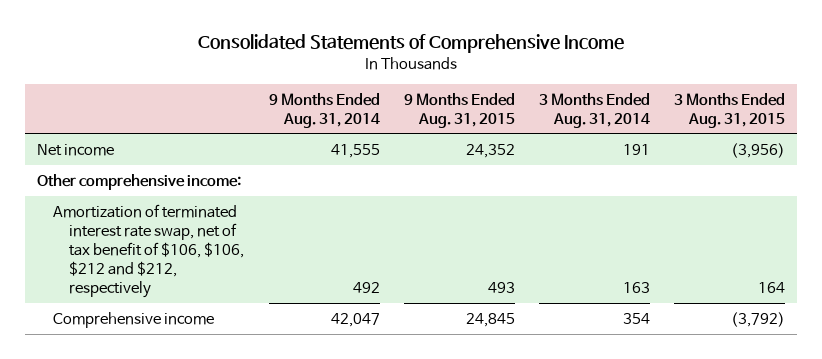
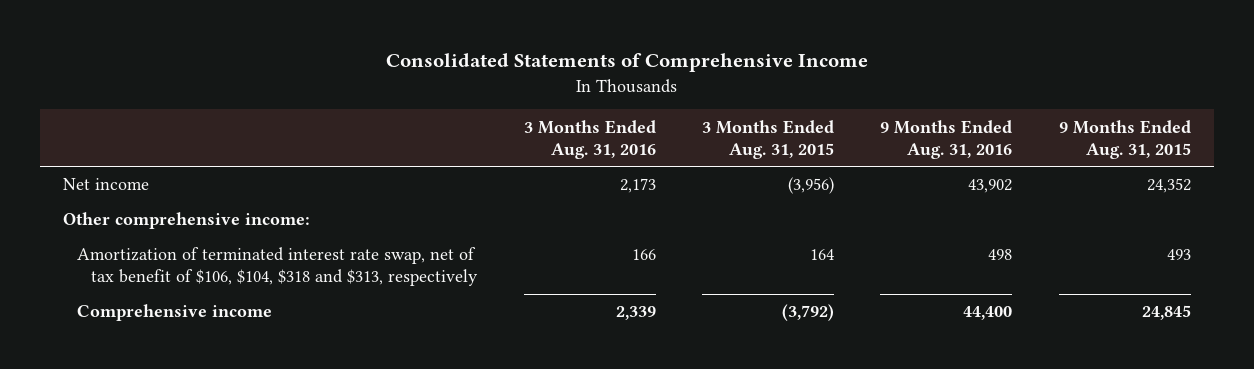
[268,92,380,128] 9 Months Ended Aug. 31, 2014 -> none
[539,92,651,128] 3 Months Ended Aug. 31, 2014 -> none
none -> [523,119,656,159] 3 Months Ended Aug. 31, 2016
none -> [880,119,1013,159] 9 Months Ended Aug. 31, 2016
[53,203,245,299] Amortization of terminated interest rate swap, net of tax benefit of $106, $106, $212 and $212, respectively -> [77,247,479,287] Amortization of terminated interest rate swap, net of tax benefit of $106, $104, $318 and $313, respectively

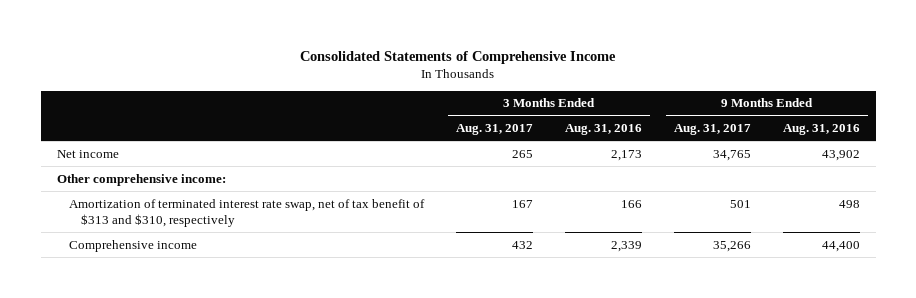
[702,119,835,159] 3 Months Ended Aug. 31, 2015 -> none
[1058,119,1191,159] 9 Months Ended Aug. 31, 2015 -> none
none -> [455,123,533,135] Aug. 31, 2017
none -> [673,123,751,135] Aug. 31, 2017
[77,247,479,287] Amortization of terminated interest rate swap, net of tax benefit of $106, $104, $318 and $313, respectively -> [68,198,425,228] Amortization of terminated interest rate swap, net of tax benefit of $313 and $310, respectively

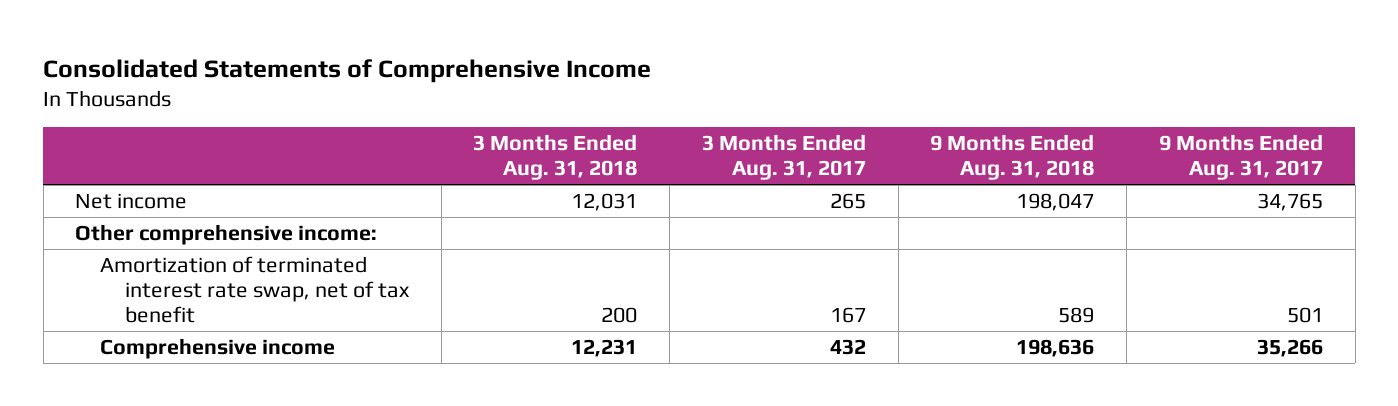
[564,123,642,135] Aug. 31, 2016 -> none
[782,123,860,135] Aug. 31, 2016 -> none
none -> [473,134,638,181] 3 Months Ended Aug. 31, 2018
none -> [930,134,1095,181] 9 Months Ended Aug. 31, 2018
[68,198,425,228] Amortization of terminated interest rate swap, net of tax benefit of $313 and $310, respectively -> [100,255,410,324] Amortization of terminated interest rate swap, net of tax benefit

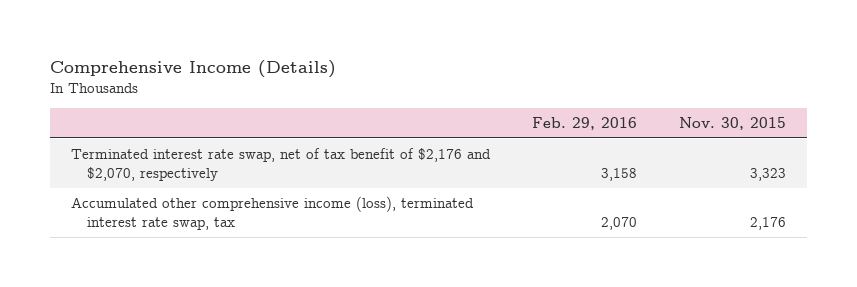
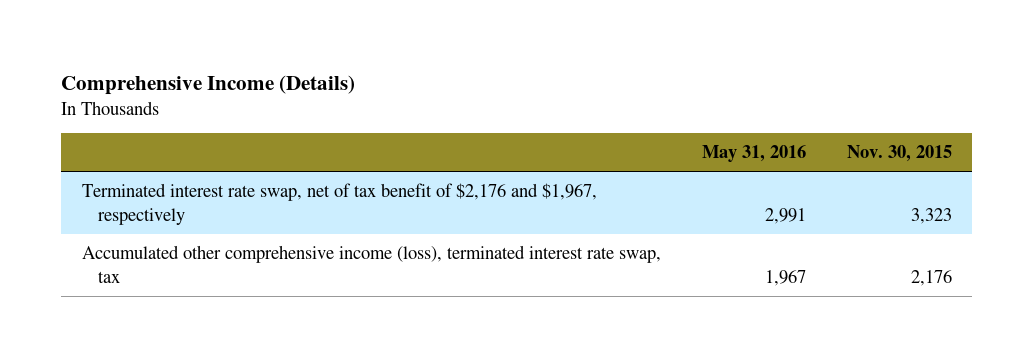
[532,117,638,131] Feb. 29, 2016 -> none
none -> [701,145,806,163] May 31, 2016
[71,148,492,181] Terminated interest rate swap, net of tax benefit of $2,176 and $2,070, respectively -> [81,183,597,225] Terminated interest rate swap, net of tax benefit of $2,176 and $1,967, respectively

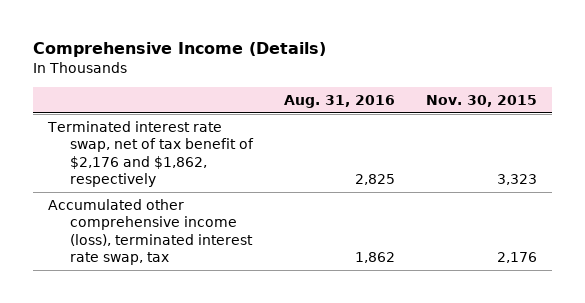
[701,145,806,163] May 31, 2016 -> none
none -> [283,94,395,108] Aug. 31, 2016
[81,183,597,225] Terminated interest rate swap, net of tax benefit of $2,176 and $1,967, respectively -> [47,120,254,188] Terminated interest rate swap, net of tax benefit of $2,176 and $1,862, respectively

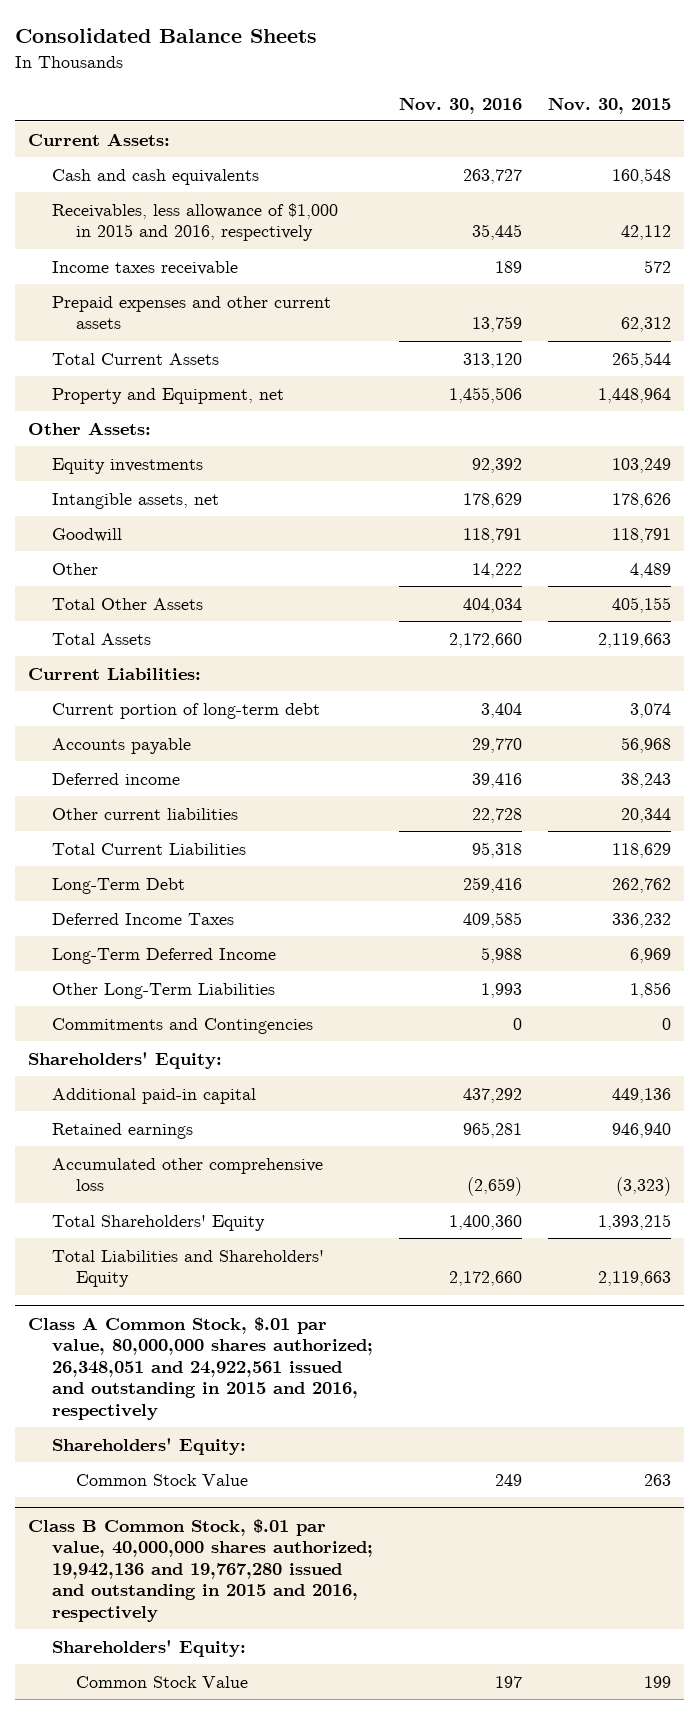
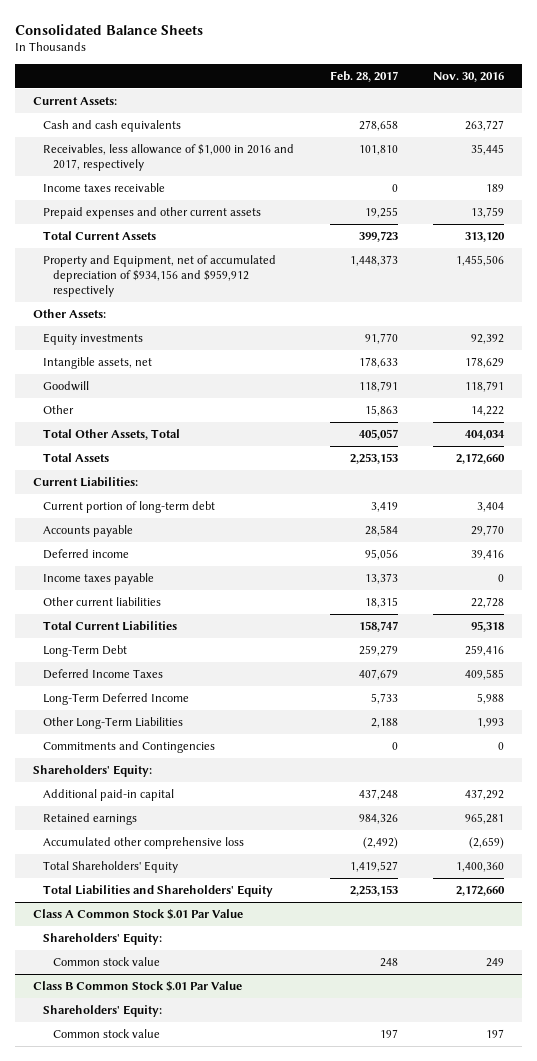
[548,96,672,114] Nov. 30, 2015 -> none
none -> [329,70,398,82] Feb. 28, 2017
[51,202,338,242] Receivables, less allowance of $1,000 in 2015 and 2016, respectively -> [43,144,295,171] Receivables, less allowance of $1,000 in 2016 and 2017, respectively
[51,387,284,404] Property and Equipment, net -> [43,255,277,297] Property and Equipment, net of accumulated depreciation of $934,156 and $959,912 respectively
[51,597,203,610] Total Other Assets -> [43,429,181,441] Total Other Assets, Total
none -> [43,573,155,586] Income taxes payable
[28,1316,373,1420] Class A Common Stock, $.01 par value, 80,000,000 shares authorized; 26,348,051 and 24,922,561 issued and outstanding in 2015 and 2016, respectively -> [32,908,243,921] Class A Common Stock $.01 Par Value
[75,1473,248,1486] Common Stock Value -> [53,957,161,967] Common stock value
[28,1518,373,1622] Class B Common Stock, $.01 par value, 40,000,000 shares authorized; 19,942,136 and 19,767,280 issued and outstanding in 2015 and 2016, respectively -> [32,980,242,993] Class B Common Stock $.01 Par Value
[75,1675,248,1688] Common Stock Value -> [53,1029,161,1039] Common stock value

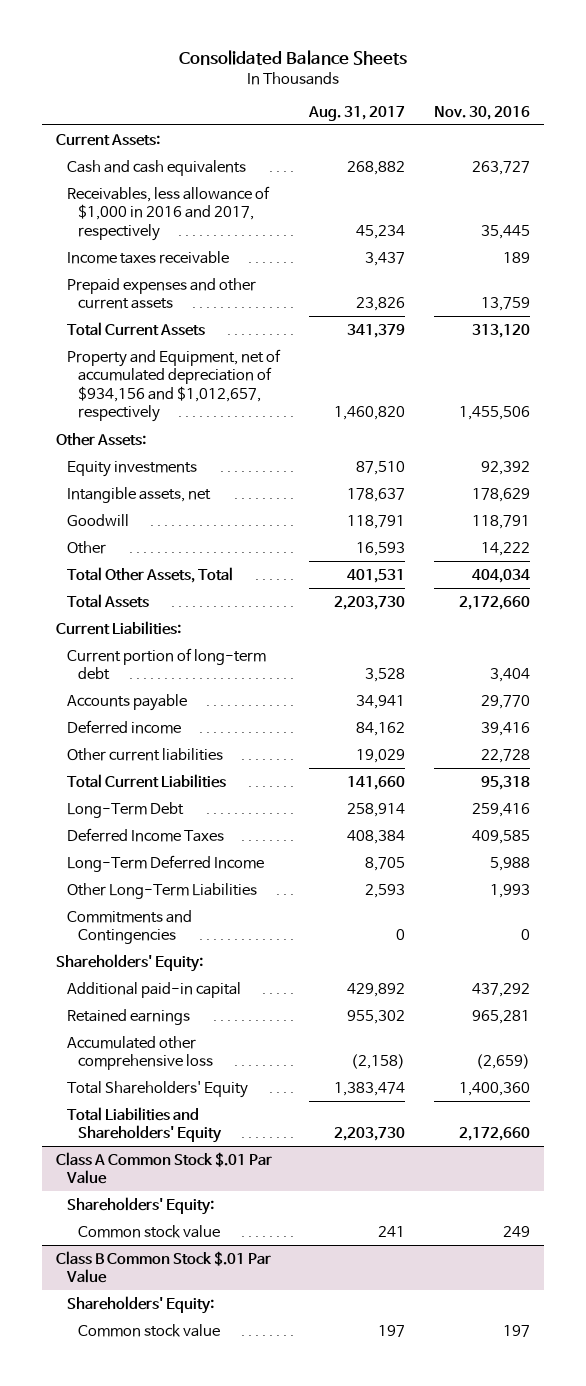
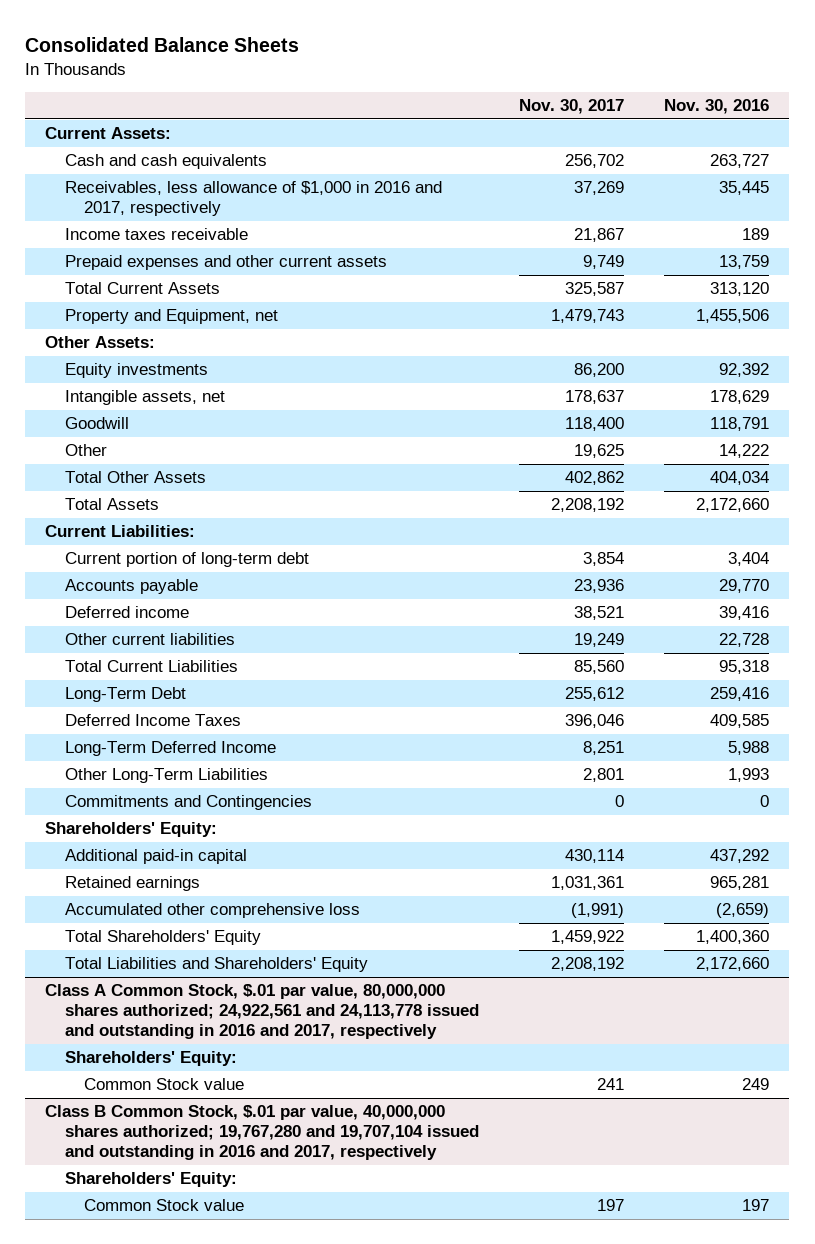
[307,105,405,121] Aug. 31, 2017 -> none
none -> [518,99,624,115] Nov. 30, 2017
[66,348,281,423] Property and Equipment, net of accumulated depreciation of $934,156 and $1,012,657, respectively -> [64,309,278,325] Property and Equipment, net
[66,566,233,583] Total Other Assets, Total -> [64,471,206,484] Total Other Assets
[56,1151,273,1185] Class A Common Stock $.01 Par Value -> [45,984,479,1040] Class A Common Stock, $.01 par value, 80,000,000 shares authorized; 24,922,561 and 24,113,778 issued and outstanding in 2016 and 2017, respectively
[77,1224,220,1238] Common stock value -> [83,1078,244,1091] Common Stock value
[56,1250,272,1284] Class B Common Stock $.01 Par Value -> [45,1105,479,1161] Class B Common Stock, $.01 par value, 40,000,000 shares authorized; 19,767,280 and 19,707,104 issued and outstanding in 2016 and 2017, respectively
[77,1323,220,1337] Common stock value -> [83,1199,244,1212] Common Stock value

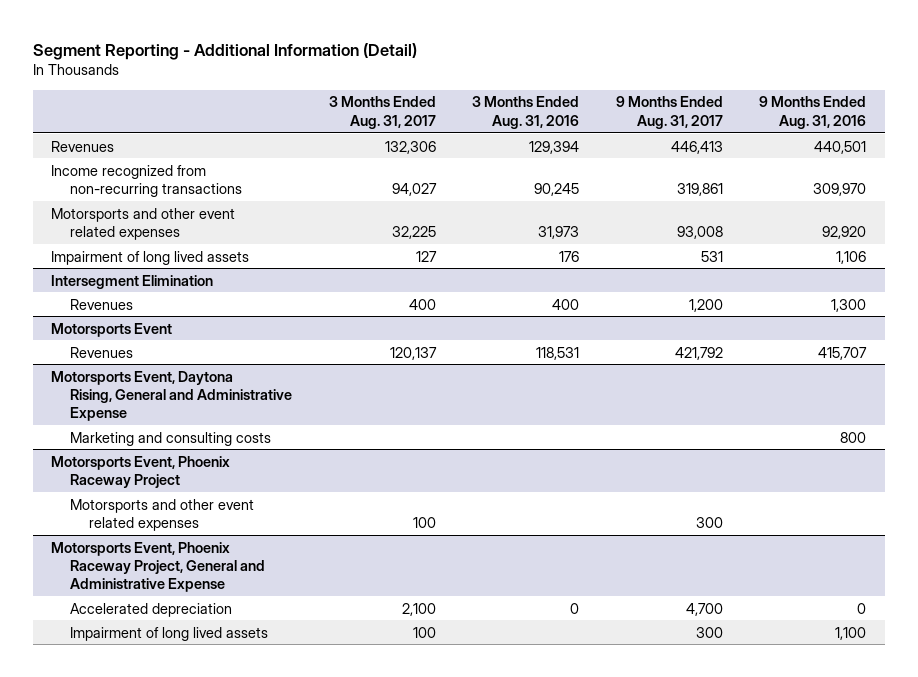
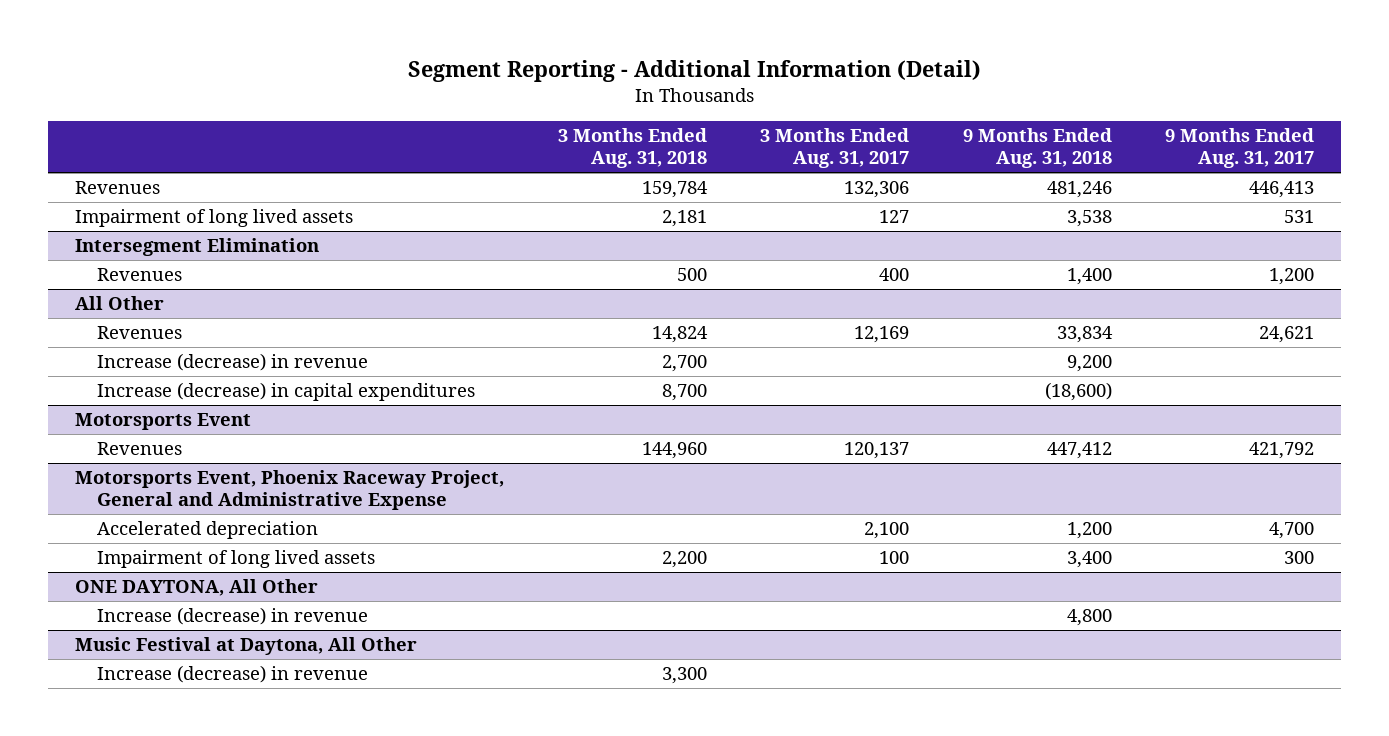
[472,96,580,129] 3 Months Ended Aug. 31, 2016 -> none
[759,96,867,129] 9 Months Ended Aug. 31, 2016 -> none
none -> [557,128,707,169] 3 Months Ended Aug. 31, 2018
none -> [962,128,1112,169] 9 Months Ended Aug. 31, 2018
[51,164,243,197] Income recognized from non-recurring transactions -> none
[51,207,236,240] Motorsports and other event related expenses -> none
none -> [75,296,165,311] All Other
none -> [96,326,182,340] Revenues
none -> [96,353,368,372] Increase (decrease) in revenue
none -> [96,382,475,402] Increase (decrease) in capital expenditures
[51,370,293,421] Motorsports Event, Daytona Rising, General and Administrative Expense -> none
[70,431,272,446] Marketing and consulting costs -> none
[51,455,231,488] Motorsports Event, Phoenix Raceway Project -> none
[70,498,255,531] Motorsports and other event related expenses -> none
none -> [75,579,319,597] ONE DAYTONA, All Other
none -> [96,607,368,626] Increase (decrease) in revenue
none -> [75,637,418,656] Music Festival at Daytona, All Other
none -> [96,665,368,684] Increase (decrease) in revenue

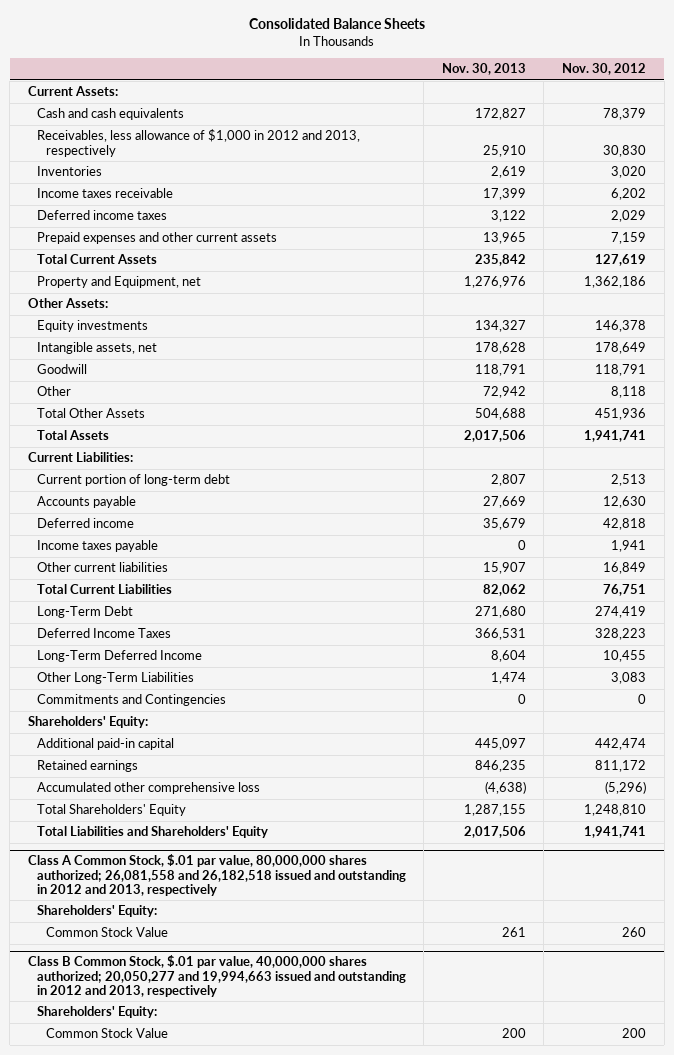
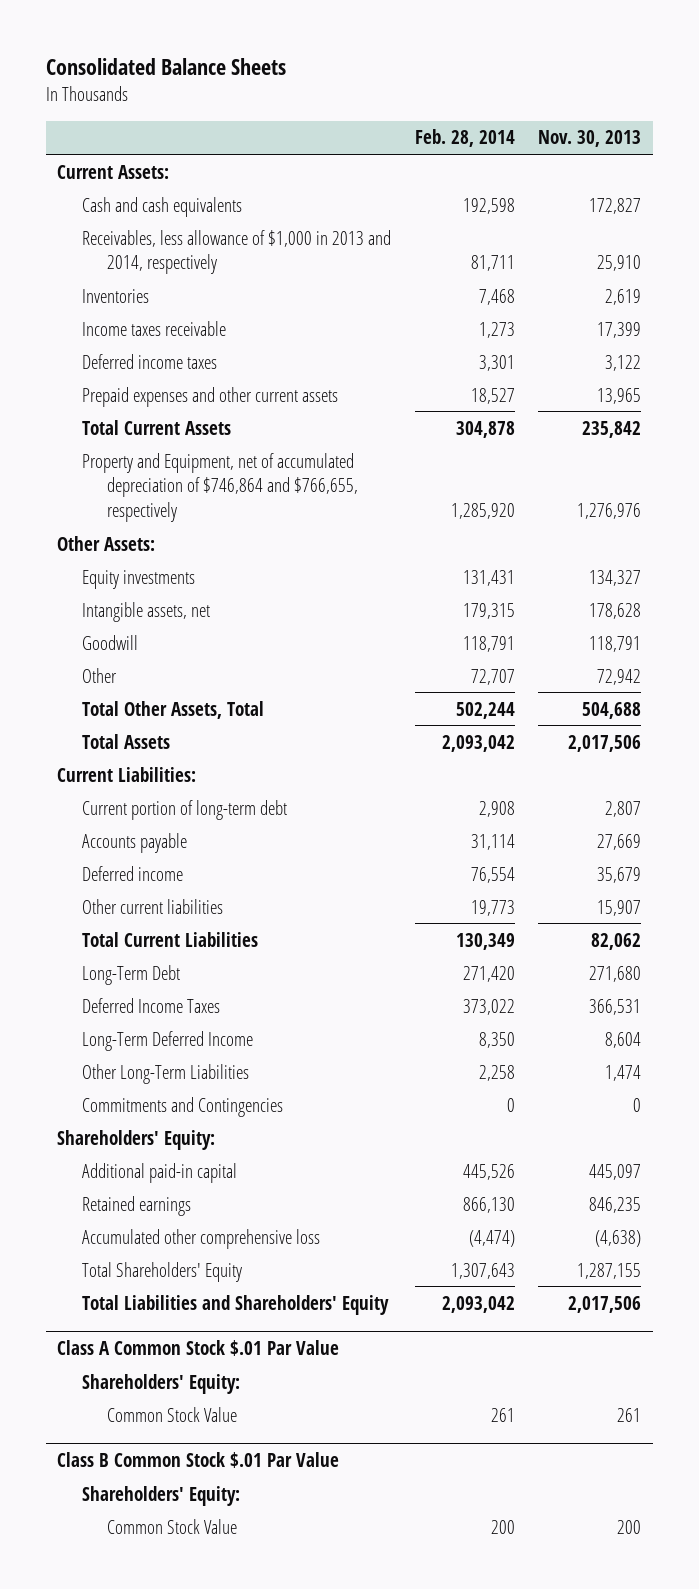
[562,63,647,76] Nov. 30, 2012 -> none
none -> [414,129,515,148] Feb. 28, 2014
[36,129,360,157] Receivables, less allowance of $1,000 in 2012 and 2013, respectively -> [82,229,392,275] Receivables, less allowance of $1,000 in 2013 and 2014, respectively
[36,276,201,289] Property and Equipment, net -> [82,452,359,523] Property and Equipment, net of accumulated depreciation of $746,864 and $766,655, respectively
[36,408,145,419] Total Other Assets -> [82,700,265,719] Total Other Assets, Total
[36,540,158,553] Income taxes payable -> none
[27,854,406,896] Class A Common Stock, $.01 par value, 80,000,000 shares authorized; 26,081,558 and 26,182,518 issued and outstanding in 2012 and 2013, respectively -> none
none -> [57,1339,340,1356] Class A Common Stock $.01 Par Value
[27,955,406,997] Class B Common Stock, $.01 par value, 40,000,000 shares authorized; 20,050,277 and 19,994,663 issued and outstanding in 2012 and 2013, respectively -> none
none -> [57,1451,340,1468] Class B Common Stock $.01 Par Value

